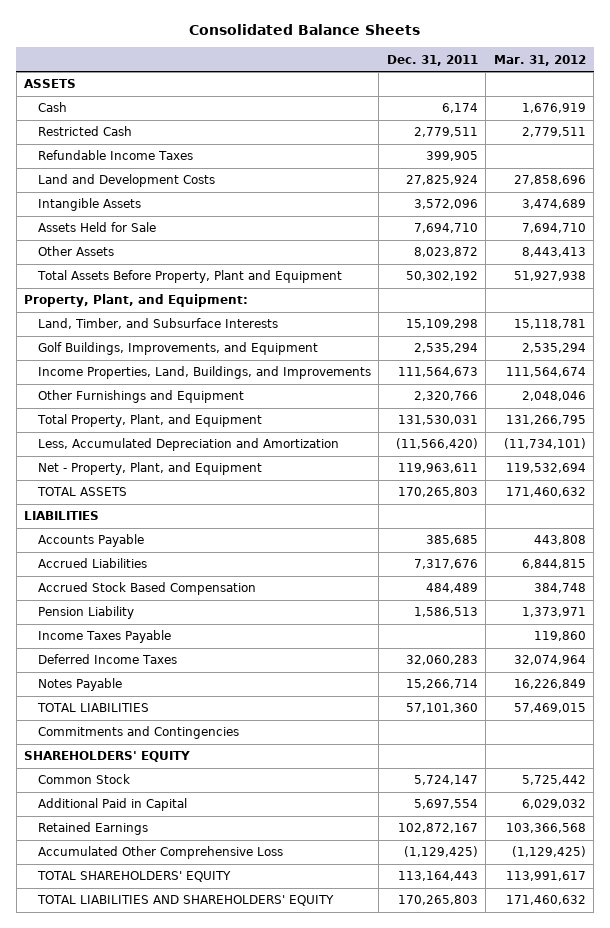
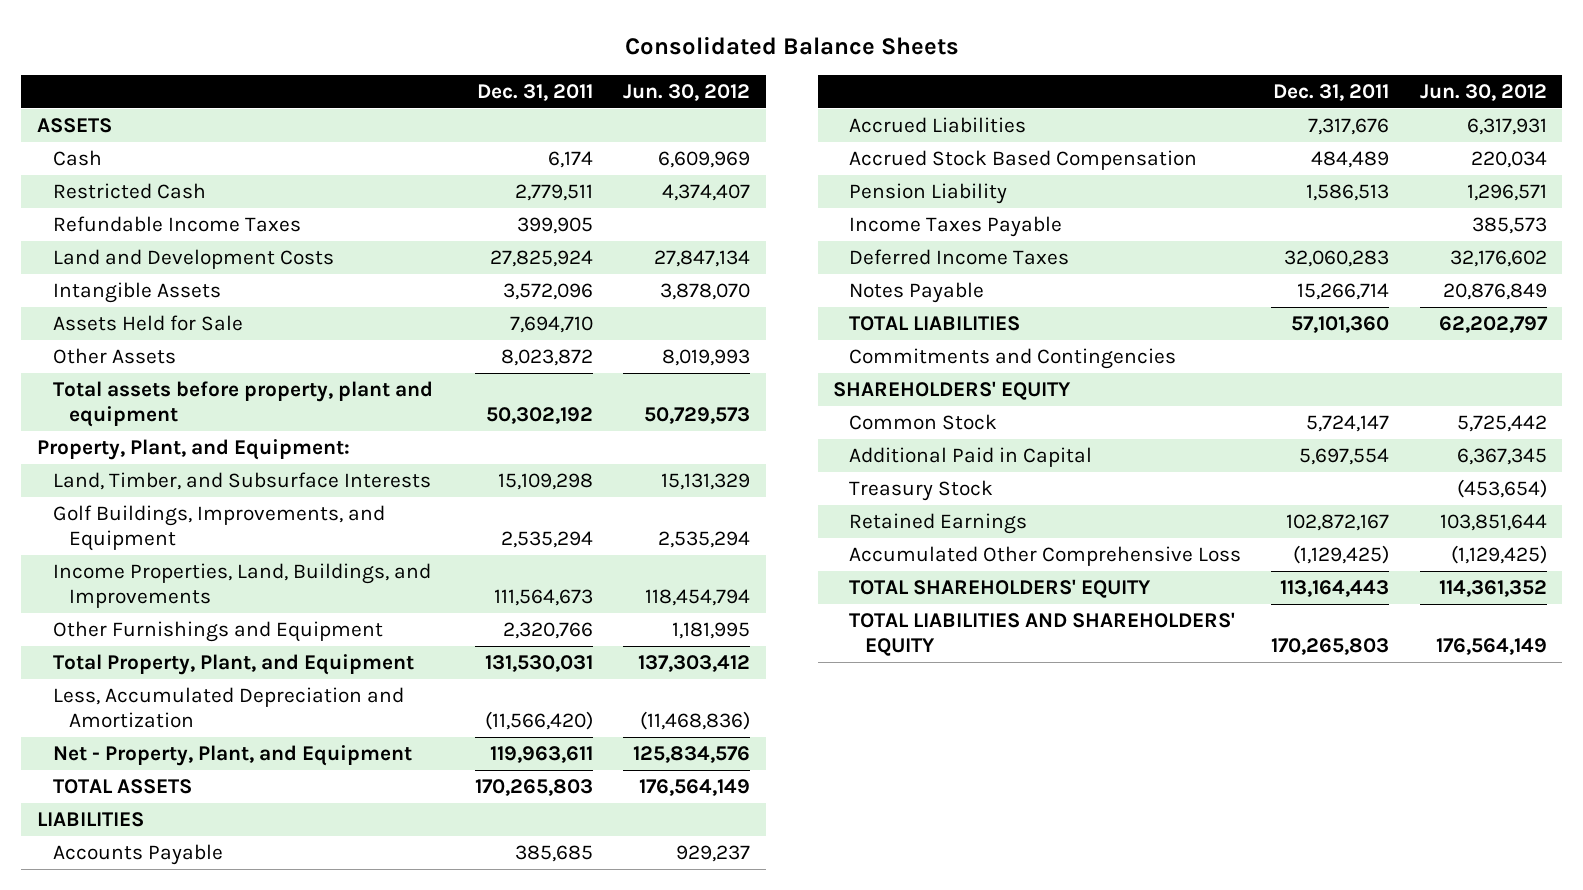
[493,54,586,66] Mar. 31, 2012 -> none
none -> [623,83,751,101] Jun. 30, 2012
[36,270,342,284] Total Assets Before Property, Plant and Equipment -> [52,381,433,428] Total assets before property, plant and equipment
none -> [849,480,994,502] Treasury Stock

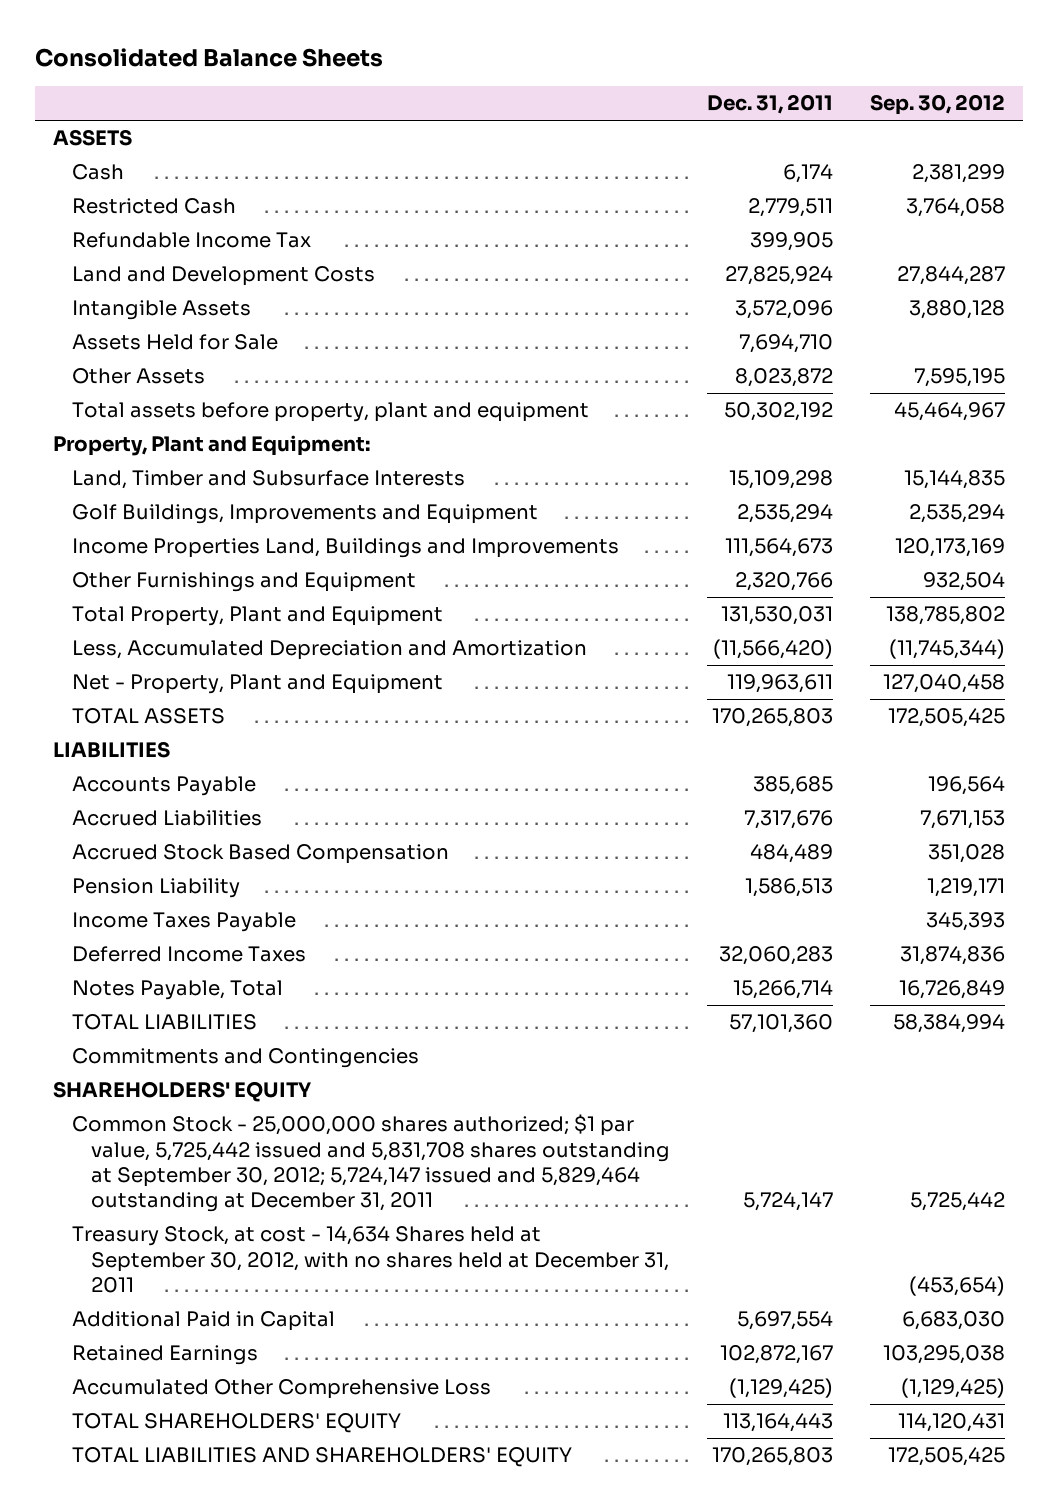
[623,83,751,101] Jun. 30, 2012 -> none
none -> [869,94,1005,116] Sep. 30, 2012
[52,216,301,233] Refundable Income Taxes -> [72,232,312,249] Refundable Income Tax
[36,439,350,461] Property, Plant, and Equipment: -> [53,435,371,457] Property, Plant and Equipment:
[52,472,431,491] Land, Timber, and Subsurface Interests -> [72,470,466,490] Land, Timber and Subsurface Interests
[52,505,385,552] Golf Buildings, Improvements, and Equipment -> [72,504,539,525] Golf Buildings, Improvements and Equipment
[52,563,431,609] Income Properties, Land, Buildings, and Improvements -> [72,538,620,559] Income Properties Land, Buildings and Improvements
[52,654,414,676] Total Property, Plant, and Equipment -> [72,606,444,627] Total Property, Plant and Equipment
[52,745,412,767] Net - Property, Plant, and Equipment -> [72,674,444,695] Net - Property, Plant and Equipment
[849,282,985,304] Notes Payable -> [72,980,284,1001] Notes Payable, Total
[849,414,998,431] Common Stock -> [72,1114,671,1213] Common Stock - 25,000,000 shares authorized; $1 par value, 5,725,442 issued and 5,831,708 shares outstanding at September 30, 2012; 5,724,147 issued and 5,829,464 outstanding at December 31, 2011
none -> [72,1226,670,1294] Treasury Stock, at cost - 14,634 Shares held at September 30, 2012, with no shares held at December 31, 2011
[849,480,994,502] Treasury Stock -> none

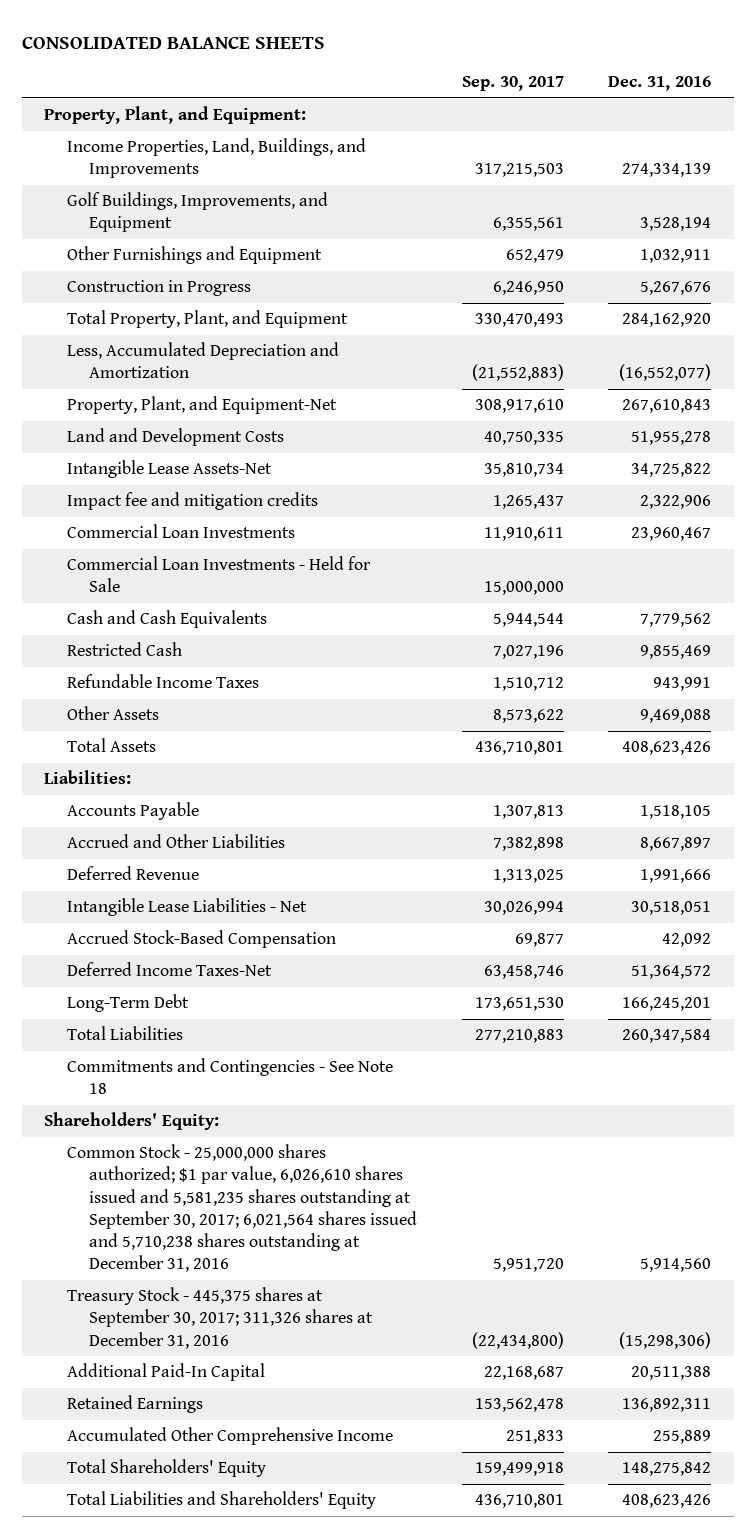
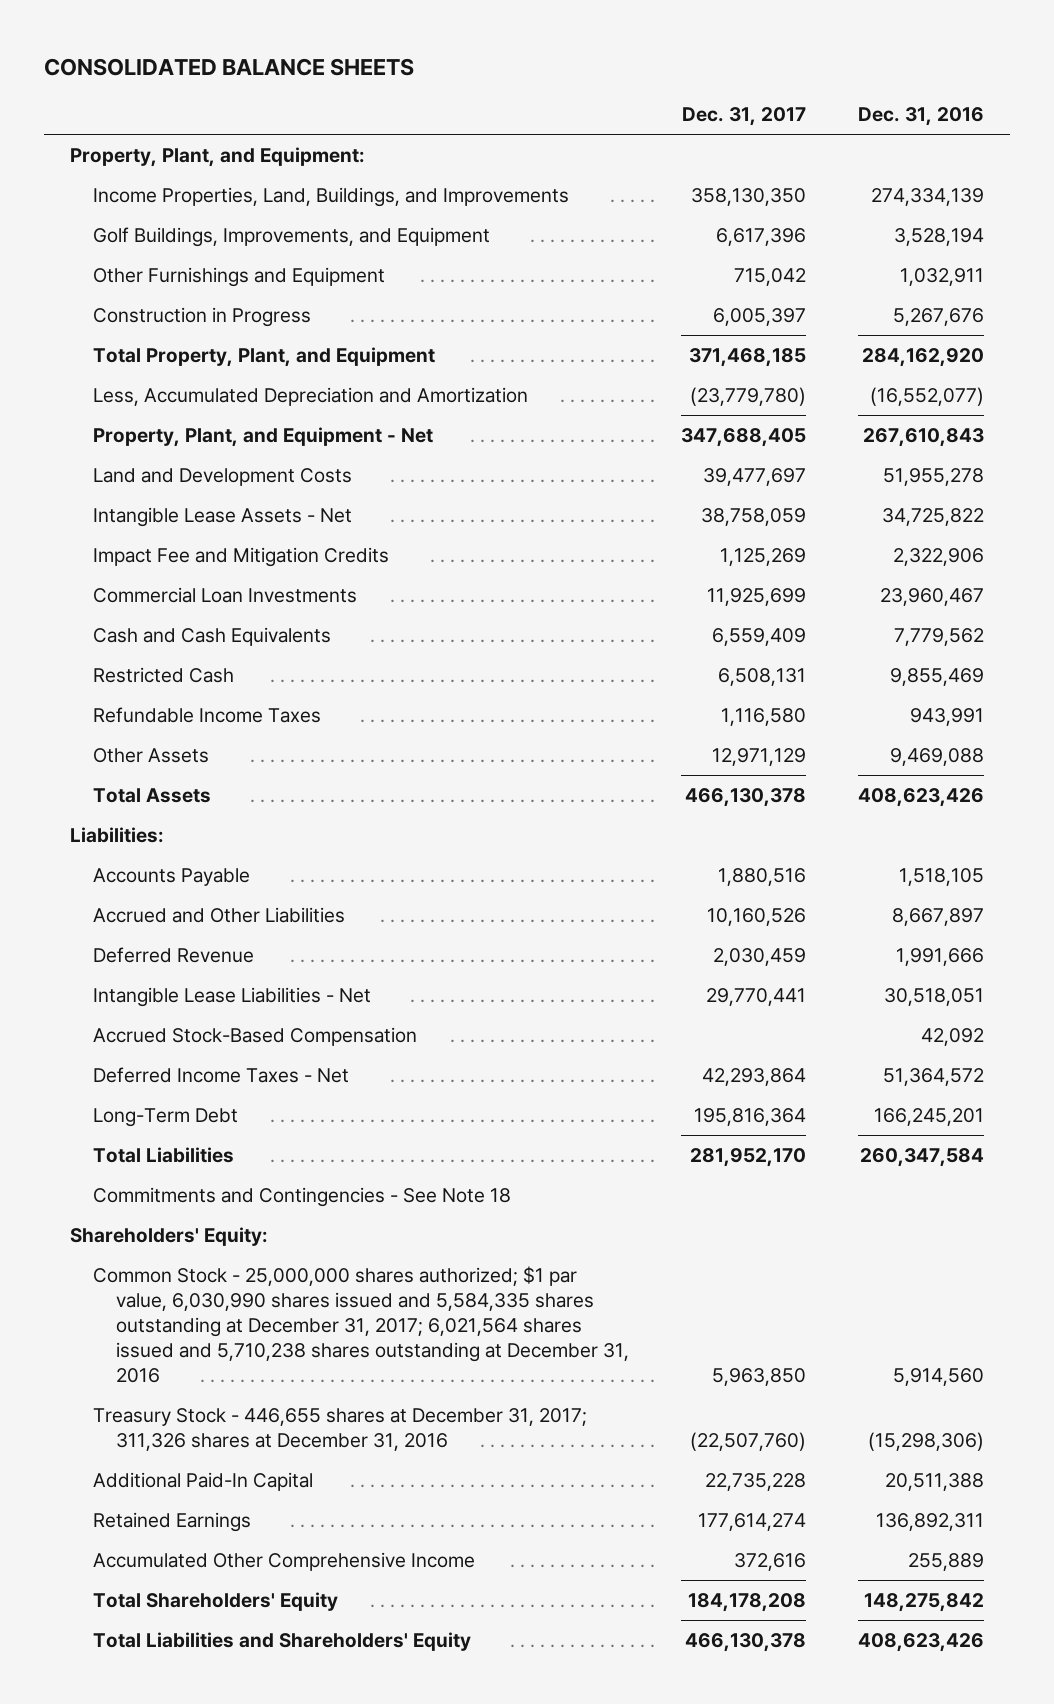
[461,76,564,92] Sep. 30, 2017 -> none
none -> [682,107,807,127] Dec. 31, 2017
[66,396,337,415] Property, Plant, and Equipment-Net -> [93,426,434,447] Property, Plant, and Equipment - Net
[66,460,272,479] Intangible Lease Assets-Net -> [93,506,353,527] Intangible Lease Assets - Net
[66,492,318,511] Impact fee and mitigation credits -> [93,546,390,567] Impact Fee and Mitigation Credits
[66,556,371,593] Commercial Loan Investments - Held for Sale -> none
[66,962,272,977] Deferred Income Taxes-Net -> [93,1066,350,1083] Deferred Income Taxes - Net
[66,1144,417,1273] Common Stock - 25,000,000 shares authorized; $1 par value, 6,026,610 shares issued and 5,581,235 shares outstanding at September 30, 2017; 6,021,564 shares issued and 5,710,238 shares outstanding at December 31, 2016 -> [93,1265,630,1384] Common Stock - 25,000,000 shares authorized; $1 par value, 6,030,990 shares issued and 5,584,335 shares outstanding at December 31, 2017; 6,021,564 shares issued and 5,710,238 shares outstanding at December 31, 2016
[66,1287,373,1349] Treasury Stock - 445,375 shares at September 30, 2017; 311,326 shares at December 31, 2016 -> [93,1407,588,1451] Treasury Stock - 446,655 shares at December 31, 2017; 311,326 shares at December 31, 2016

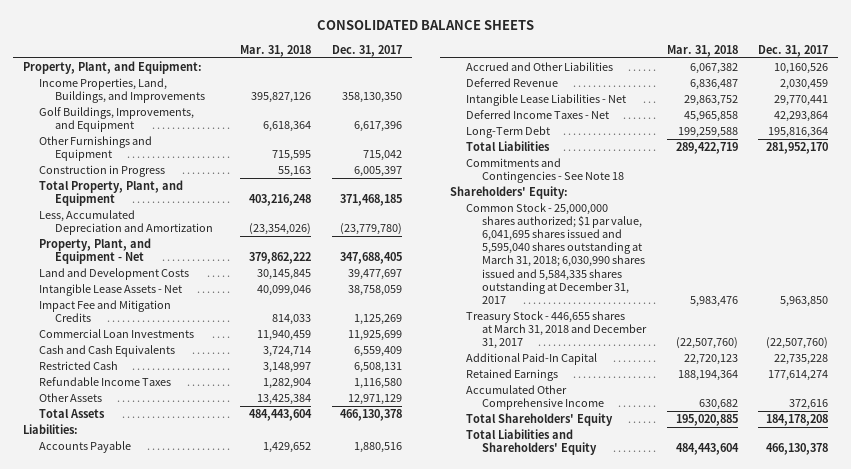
[857,107,984,127] Dec. 31, 2016 -> none
none -> [239,44,311,57] Mar. 31, 2018
[93,1026,418,1046] Accrued Stock-Based Compensation -> none
[93,1265,630,1384] Common Stock - 25,000,000 shares authorized; $1 par value, 6,030,990 shares issued and 5,584,335 shares outstanding at December 31, 2017; 6,021,564 shares issued and 5,710,238 shares outstanding at December 31, 2016 -> [465,203,645,304] Common Stock - 25,000,000 shares authorized; $1 par value, 6,041,695 shares issued and 5,595,040 shares outstanding at March 31, 2018; 6,030,990 shares issued and 5,584,335 shares outstanding at December 31, 2017
[93,1407,588,1451] Treasury Stock - 446,655 shares at December 31, 2017; 311,326 shares at December 31, 2016 -> [465,311,647,350] Treasury Stock - 446,655 shares at March 31, 2018 and December 31, 2017

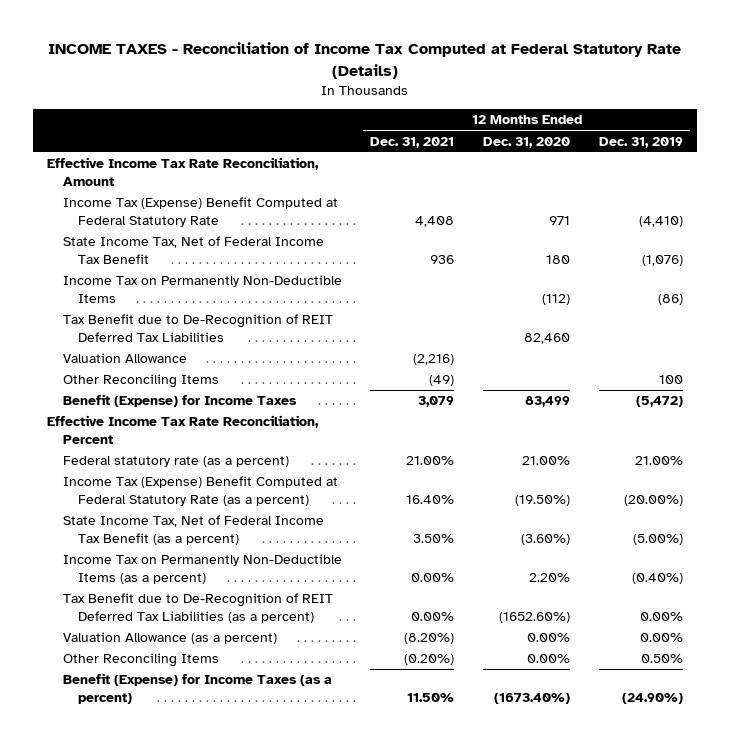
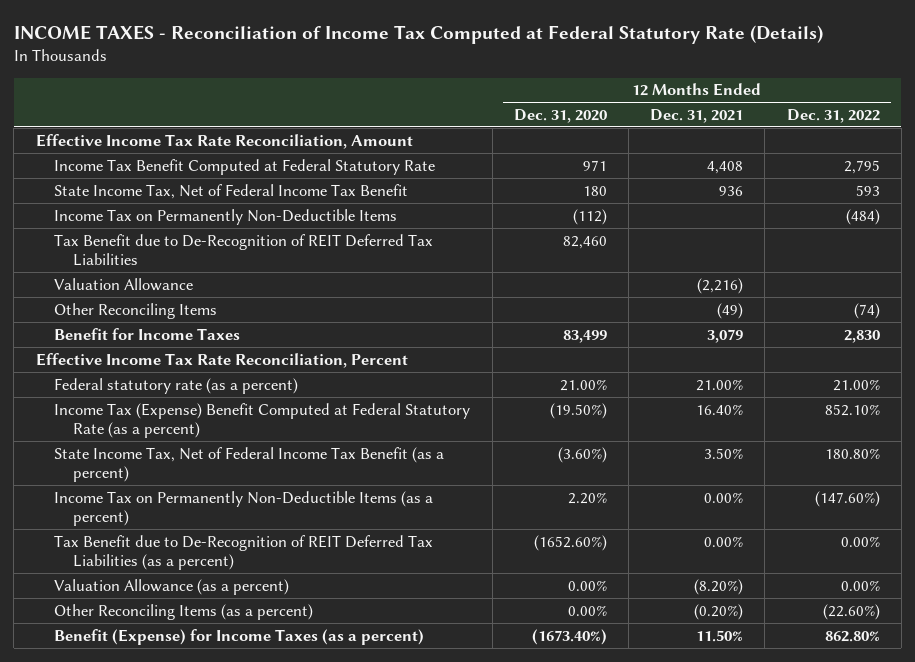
[599,136,684,148] Dec. 31, 2019 -> none
none -> [786,108,880,123] Dec. 31, 2022
[62,197,338,228] Income Tax (Expense) Benefit Computed at Federal Statutory Rate -> [54,158,436,175] Income Tax Benefit Computed at Federal Statutory Rate
[62,394,297,408] Benefit (Expense) for Income Taxes -> [54,327,241,340] Benefit for Income Taxes
[62,653,219,668] Other Reconciling Items -> [54,603,314,620] Other Reconciling Items (as a percent)

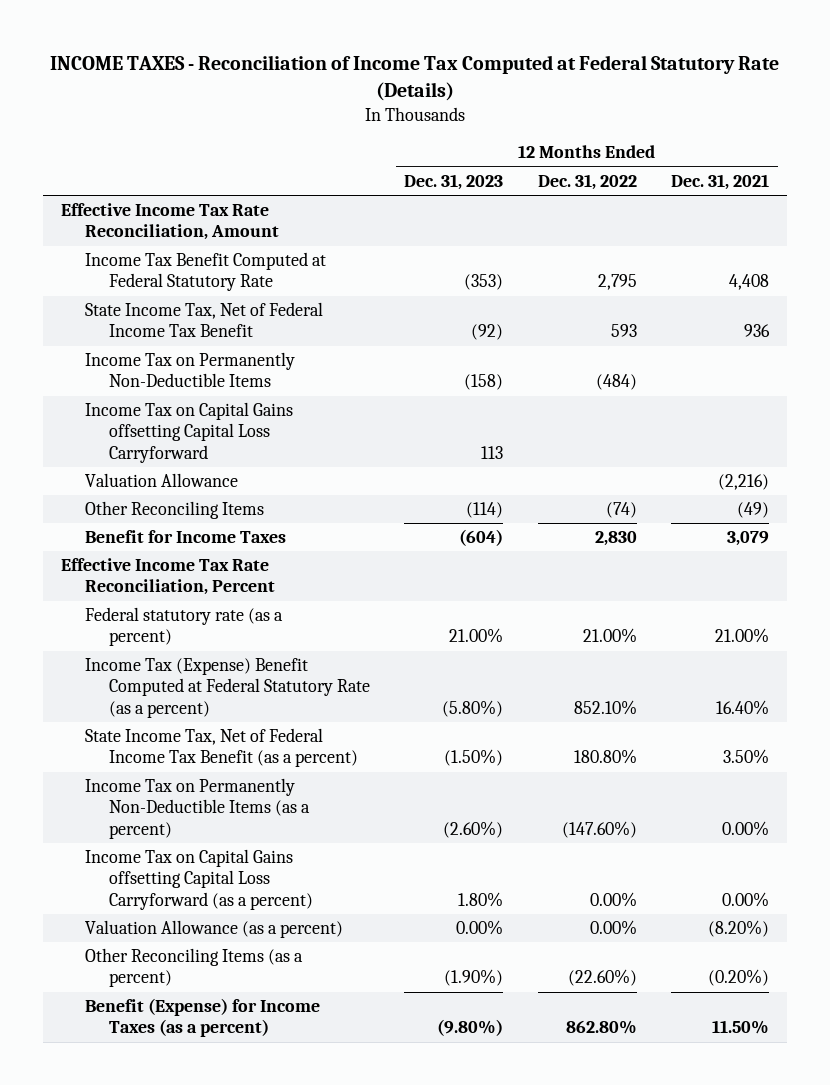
[513,108,607,123] Dec. 31, 2020 -> none
none -> [404,173,504,190] Dec. 31, 2023
[54,233,434,266] Tax Benefit due to De-Recognition of REIT Deferred Tax Liabilities -> none
none -> [84,402,293,463] Income Tax on Capital Gains offsetting Capital Loss Carryforward
[54,534,434,570] Tax Benefit due to De-Recognition of REIT Deferred Tax Liabilities (as a percent) -> none
none -> [84,849,313,910] Income Tax on Capital Gains offsetting Capital Loss Carryforward (as a percent)

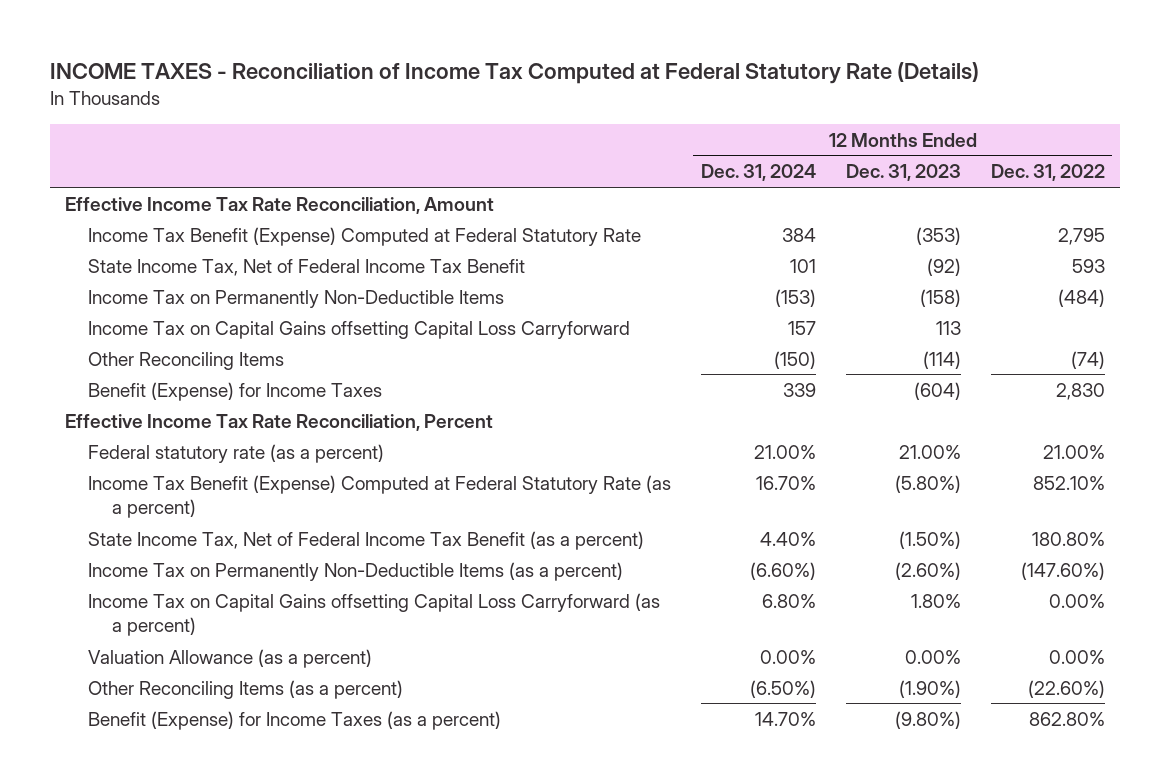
[671,173,770,190] Dec. 31, 2021 -> none
none -> [700,164,816,182] Dec. 31, 2024
[84,252,326,292] Income Tax Benefit Computed at Federal Statutory Rate -> [88,226,642,246] Income Tax Benefit (Expense) Computed at Federal Statutory Rate
[84,473,238,488] Valuation Allowance -> none
[84,530,286,544] Benefit for Income Taxes -> [88,381,383,401] Benefit (Expense) for Income Taxes
[84,658,370,718] Income Tax (Expense) Benefit Computed at Federal Statutory Rate (as a percent) -> [88,474,672,518] Income Tax Benefit (Expense) Computed at Federal Statutory Rate (as a percent)

